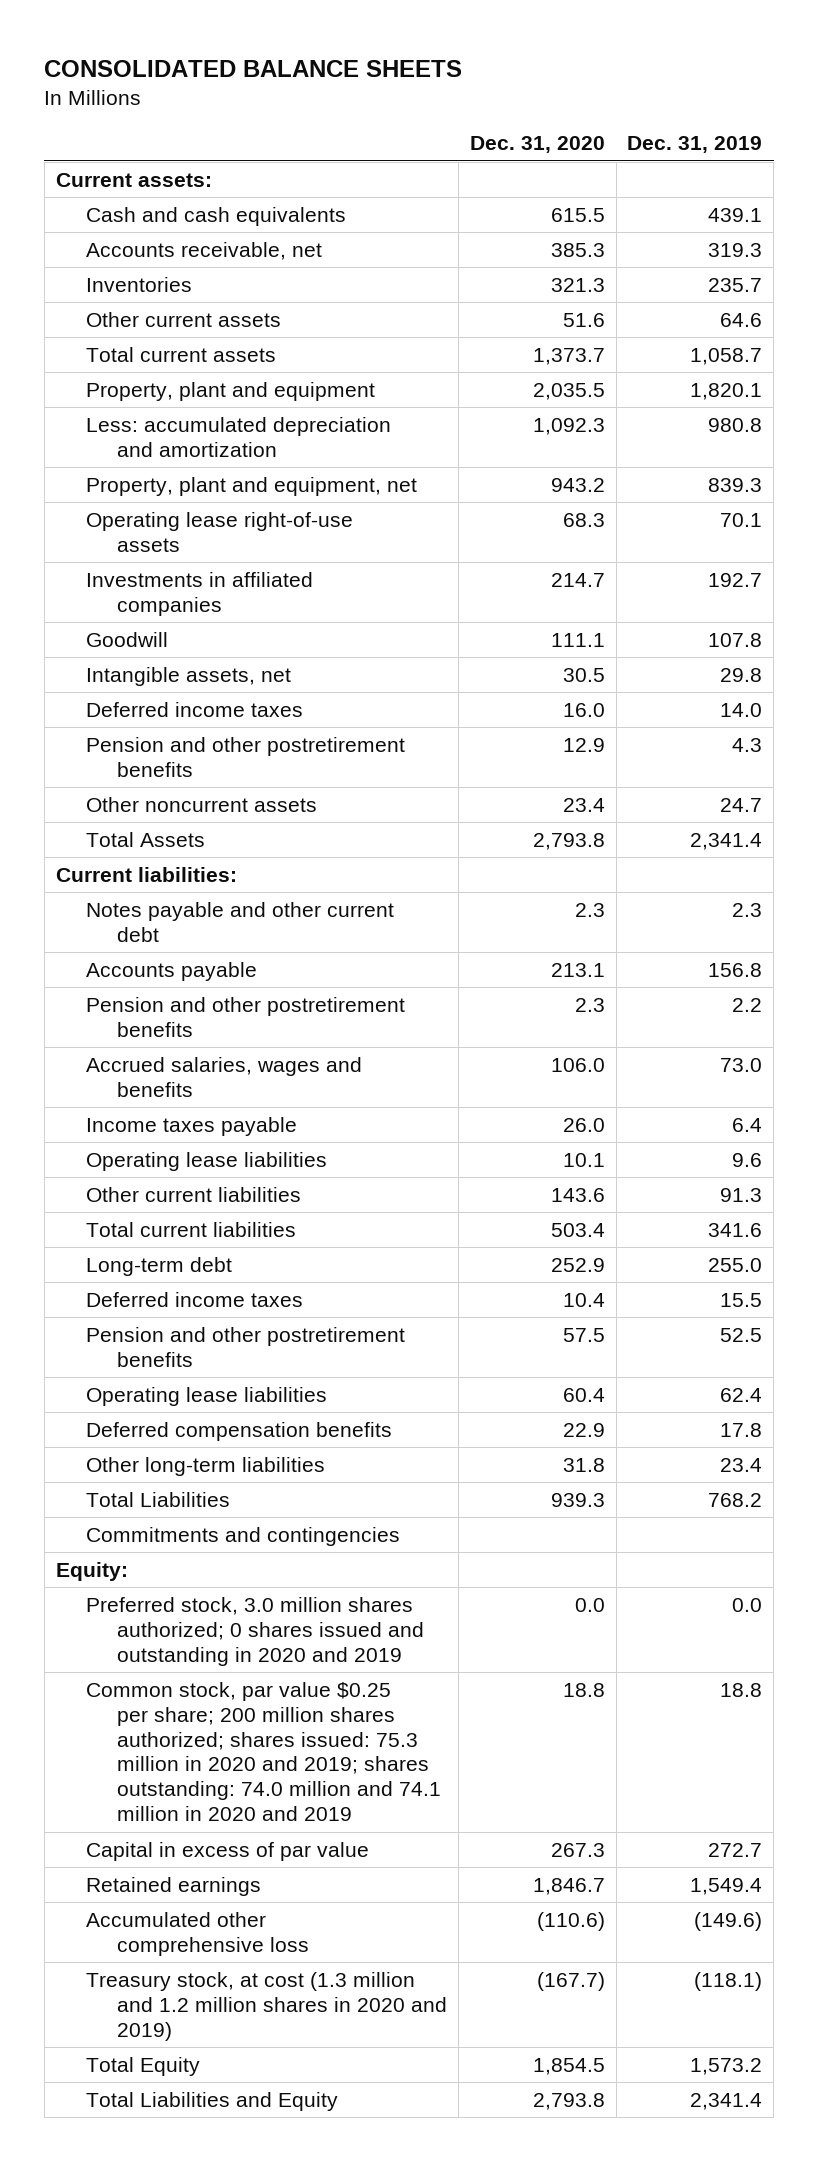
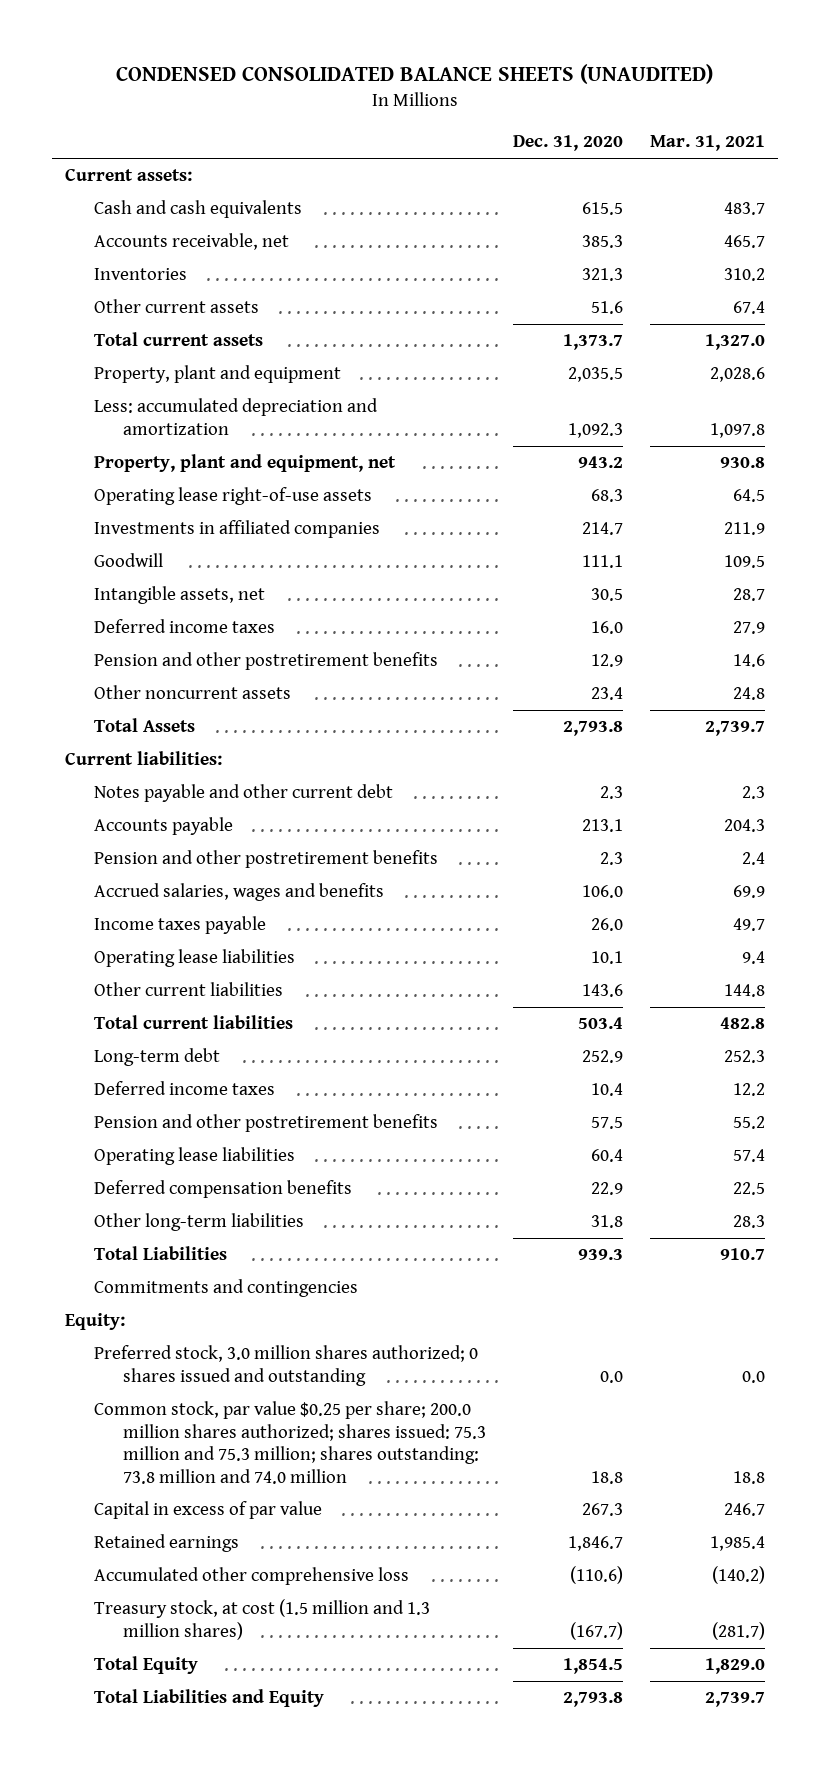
[44,59,463,77] CONSOLIDATED BALANCE SHEETS -> [116,63,714,84] CONDENSED CONSOLIDATED BALANCE SHEETS (UNAUDITED)
[627,136,763,154] Dec. 31, 2019 -> none
none -> [649,135,765,152] Mar. 31, 2021
[86,1596,424,1666] Preferred stock, 3.0 million shares authorized; 0 shares issued and outstanding in 2020 and 2019 -> [94,1345,479,1386] Preferred stock, 3.0 million shares authorized; 0 shares issued and outstanding
[86,1681,441,1822] Common stock, par value $0.25 per share; 200 million shares authorized; shares issued: 75.3 million in 2020 and 2019; shares outstanding: 74.0 million and 74.1 million in 2020 and 2019 -> [94,1401,486,1484] Common stock, par value $0.25 per share; 200.0 million shares authorized; shares issued: 75.3 million and 75.3 million; shares outstanding: 73.8 million and 74.0 million
[86,1971,447,2041] Treasury stock, at cost (1.3 million and 1.2 million shares in 2020 and 2019) -> [94,1599,431,1640] Treasury stock, at cost (1.5 million and 1.3 million shares)

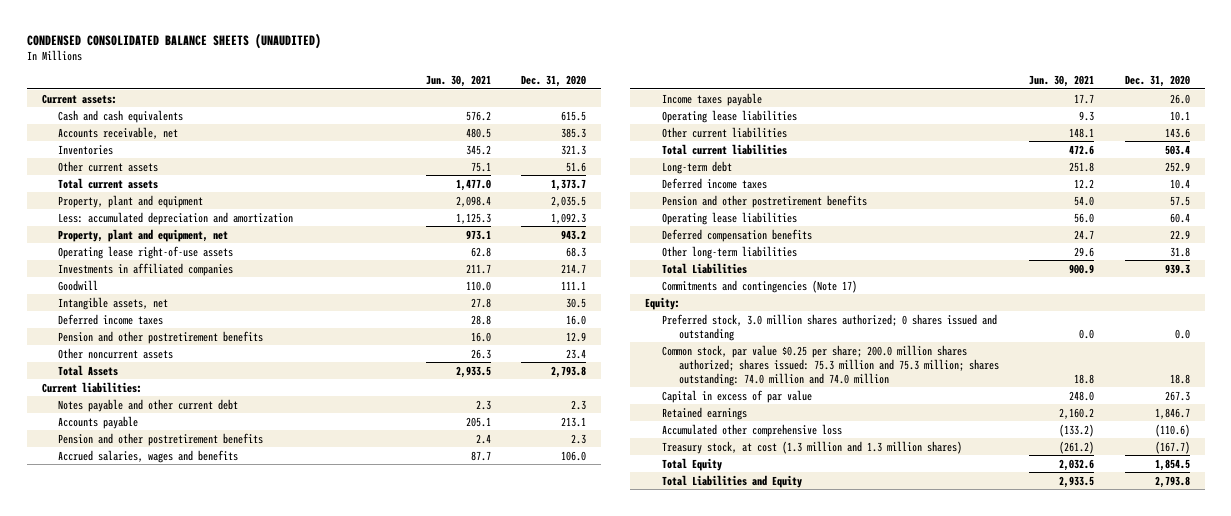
[649,135,765,152] Mar. 31, 2021 -> none
none -> [425,75,491,88] Jun. 30, 2021
[94,1279,359,1298] Commitments and contingencies -> [661,279,857,293] Commitments and contingencies (Note 17)
[94,1401,486,1484] Common stock, par value $0.25 per share; 200.0 million shares authorized; shares issued: 75.3 million and 75.3 million; shares outstanding: 73.8 million and 74.0 million -> [661,344,999,386] Common stock, par value $0.25 per share; 200.0 million shares authorized; shares issued: 75.3 million and 75.3 million; shares outstanding: 74.0 million and 74.0 million
[94,1599,431,1640] Treasury stock, at cost (1.5 million and 1.3 million shares) -> [661,440,962,454] Treasury stock, at cost (1.3 million and 1.3 million shares)

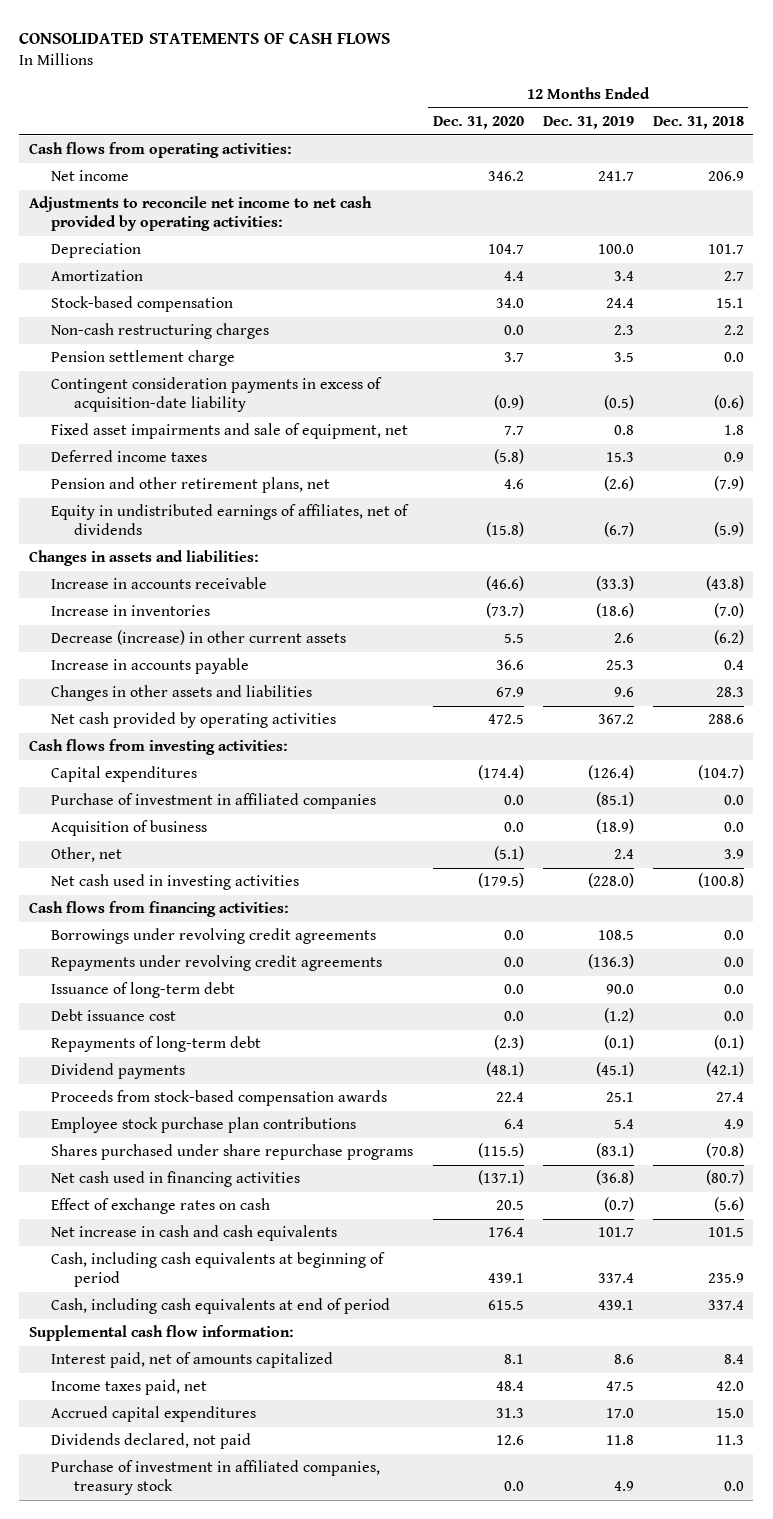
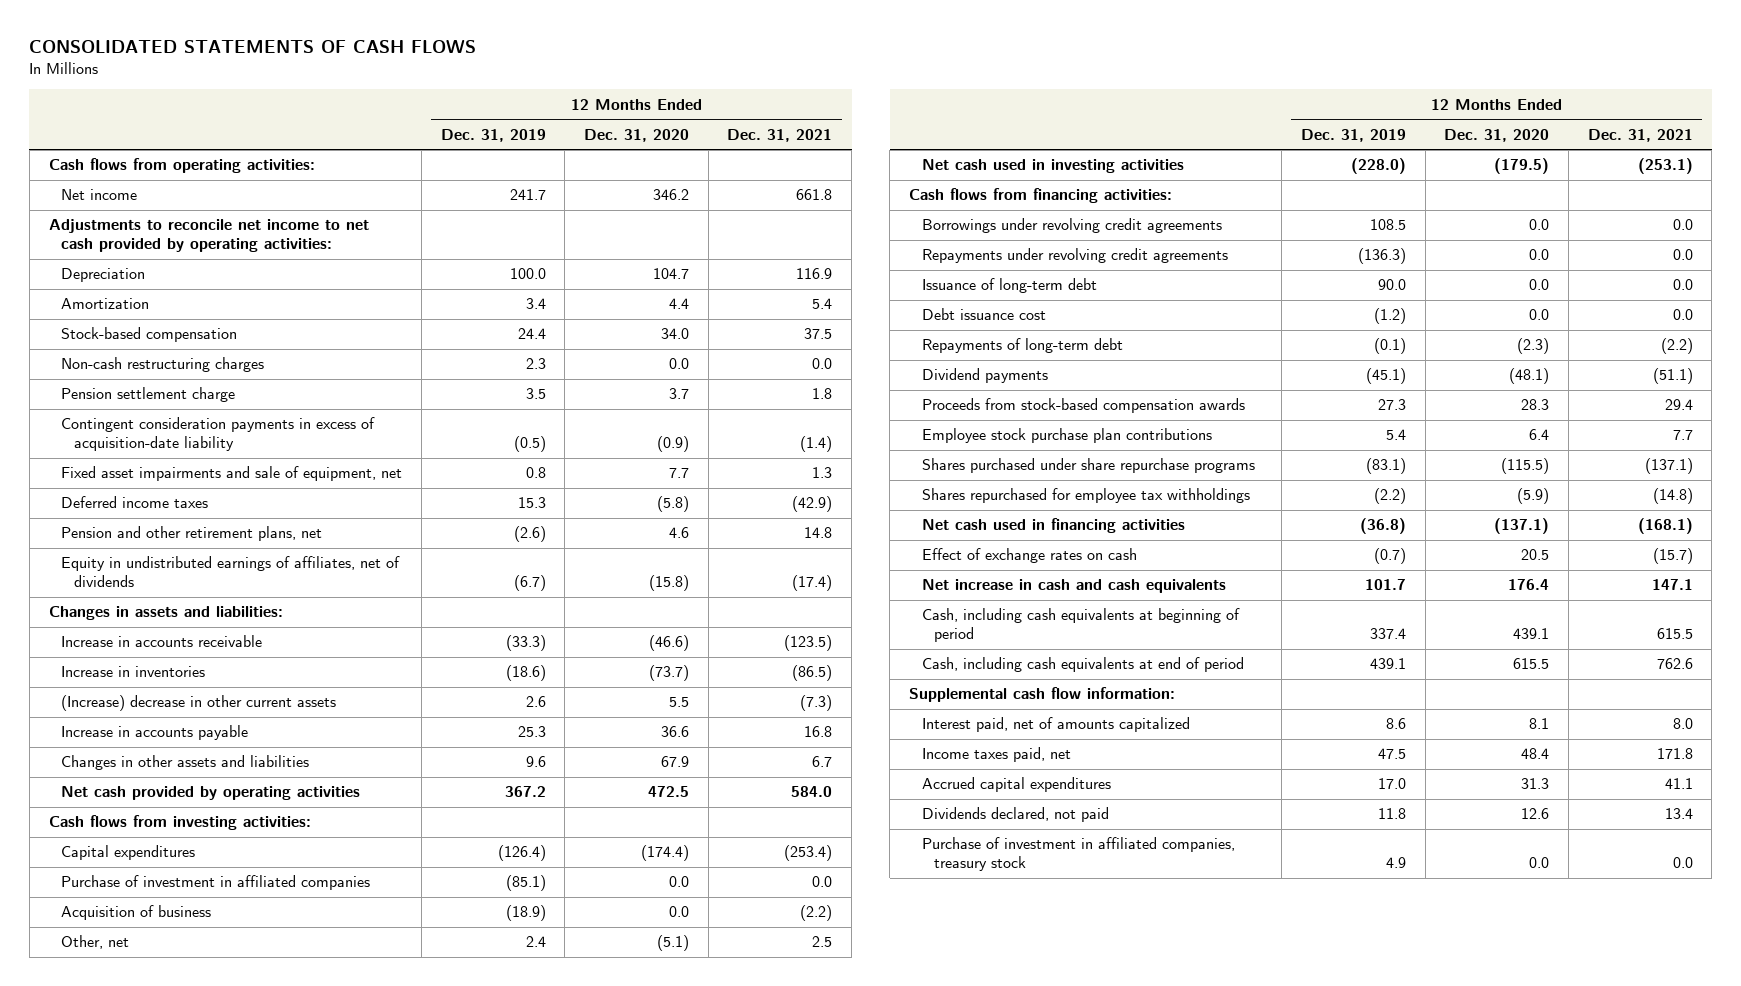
[652,115,744,129] Dec. 31, 2018 -> none
none -> [727,128,833,142] Dec. 31, 2021
[51,630,347,646] Decrease (increase) in other current assets -> [61,695,337,712] (Increase) decrease in other current assets
[495,1092,524,1103] 22.4 -> [1521,399,1550,411] 28.3
[605,1092,634,1103] 25.1 -> [1377,399,1406,411] 27.3
none -> [921,488,1250,504] Shares repurchased for employee tax withholdings

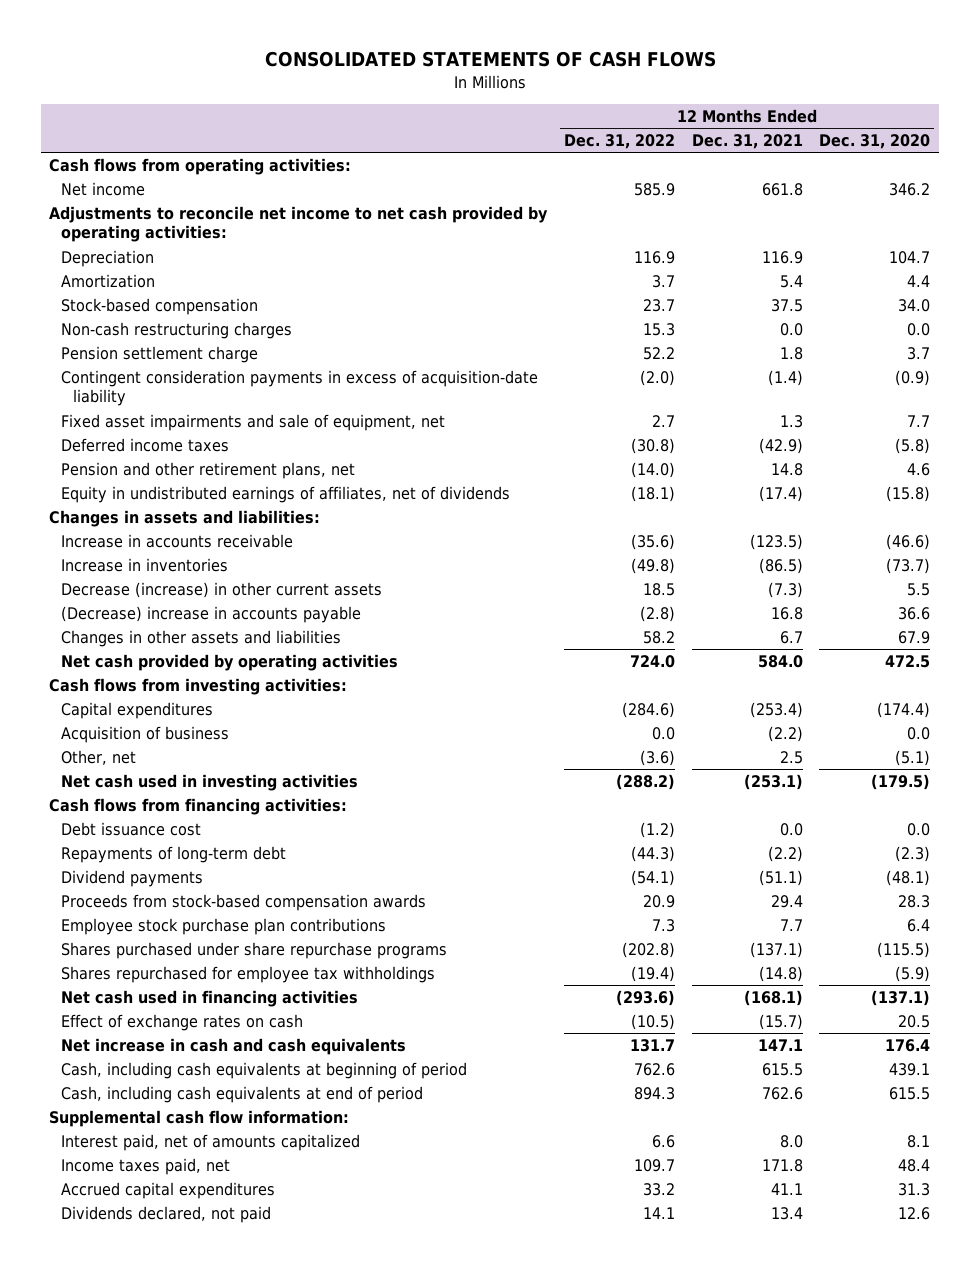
[440,128,546,142] Dec. 31, 2019 -> none
none -> [563,134,675,150] Dec. 31, 2022
[61,695,337,712] (Increase) decrease in other current assets -> [61,582,383,599] Decrease (increase) in other current assets
[61,725,249,741] Increase in accounts payable -> [61,606,362,624] (Decrease) increase in accounts payable
[61,875,371,891] Purchase of investment in affiliated companies -> none
[921,218,1222,234] Borrowings under revolving credit agreements -> none
[921,248,1228,264] Repayments under revolving credit agreements -> none
[921,278,1097,294] Issuance of long-term debt -> none
[921,837,1235,871] Purchase of investment in affiliated companies, treasury stock -> none

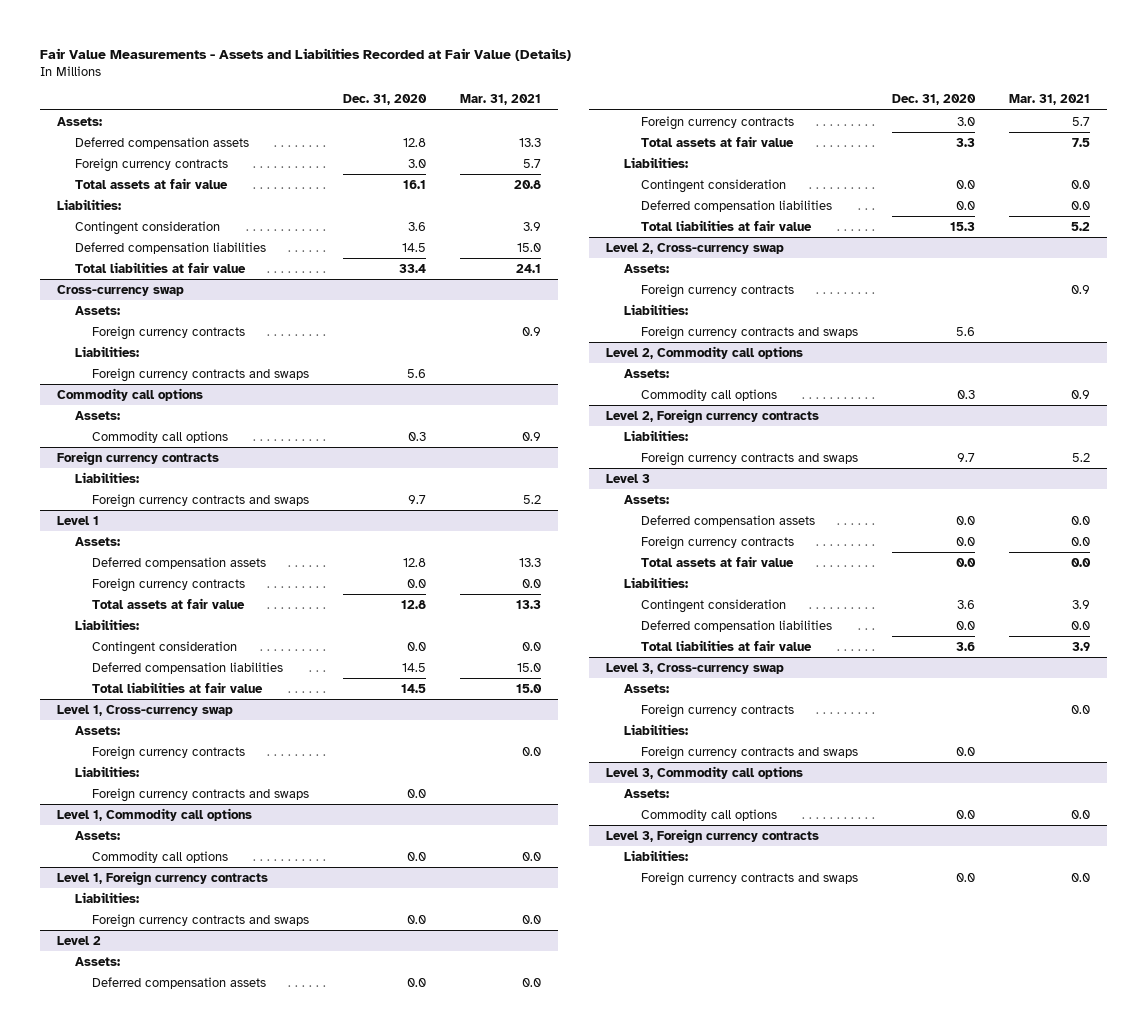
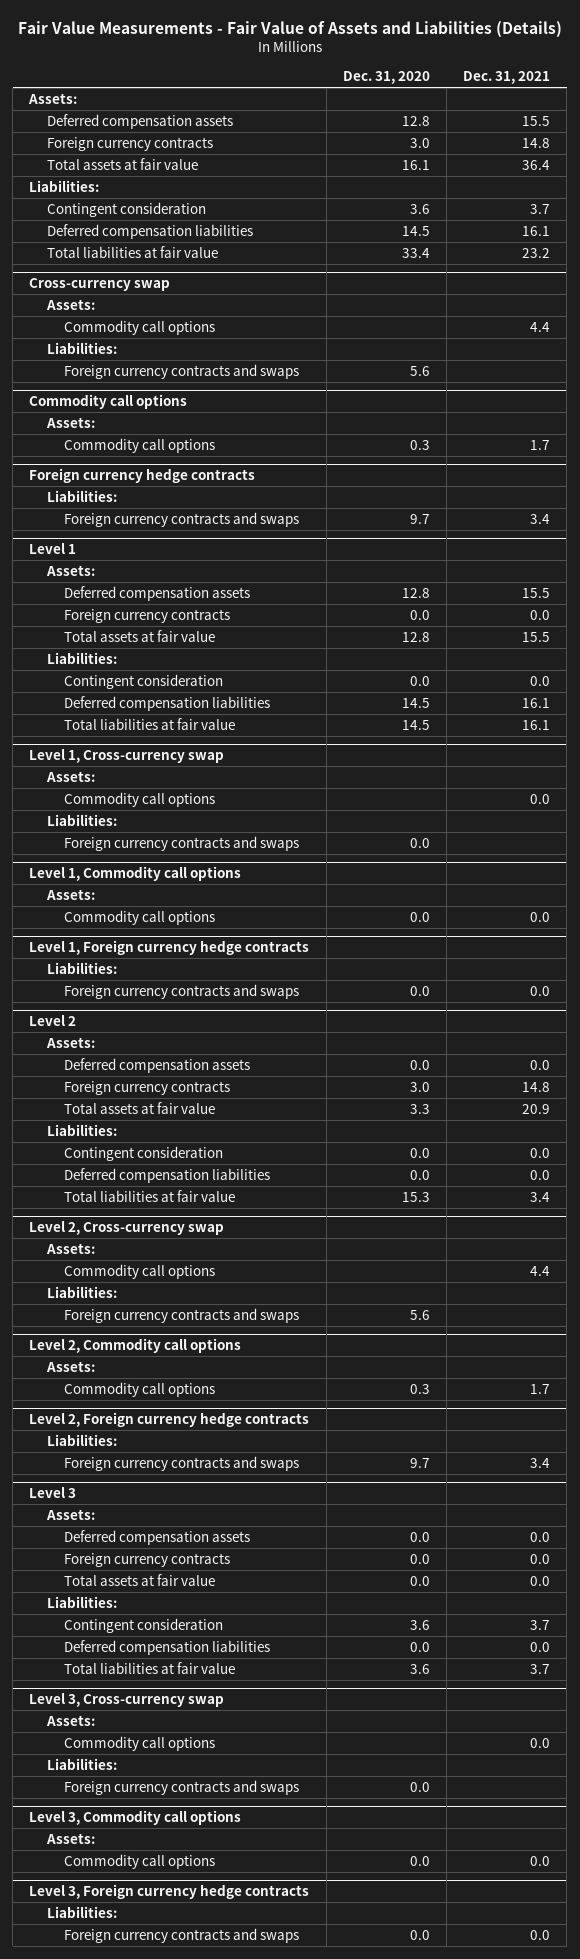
[40,48,572,62] Fair Value Measurements - Assets and Liabilities Recorded at Fair Value (Details) -> [17,20,562,38] Fair Value Measurements - Fair Value of Assets and Liabilities (Details)
[460,94,542,106] Mar. 31, 2021 -> none
none -> [463,71,551,85] Dec. 31, 2021
[91,325,245,340] Foreign currency contracts -> none
none -> [63,319,215,335] Commodity call options
[57,450,220,465] Foreign currency contracts -> [29,468,256,484] Foreign currency hedge contracts
[91,745,245,760] Foreign currency contracts -> none
none -> [63,791,215,807] Commodity call options
[57,870,269,885] Level 1, Foreign currency contracts -> [29,940,310,956] Level 1, Foreign currency hedge contracts
[640,283,794,298] Foreign currency contracts -> none
none -> [63,1263,215,1279] Commodity call options
[606,408,820,423] Level 2, Foreign currency contracts -> [29,1412,310,1428] Level 2, Foreign currency hedge contracts
[640,703,794,718] Foreign currency contracts -> none
none -> [63,1735,215,1751] Commodity call options
[606,828,820,843] Level 3, Foreign currency contracts -> [29,1884,310,1900] Level 3, Foreign currency hedge contracts

